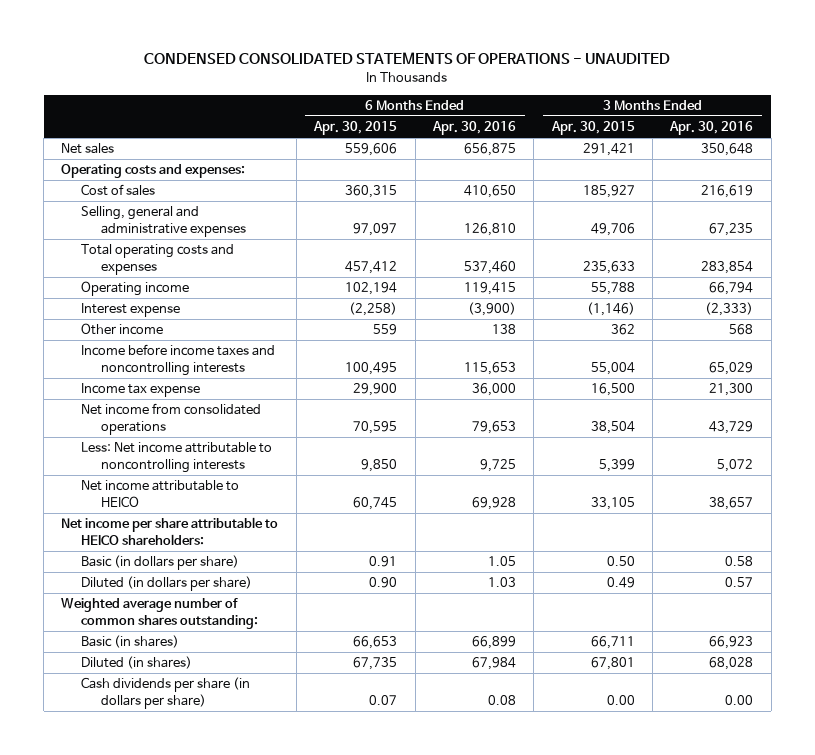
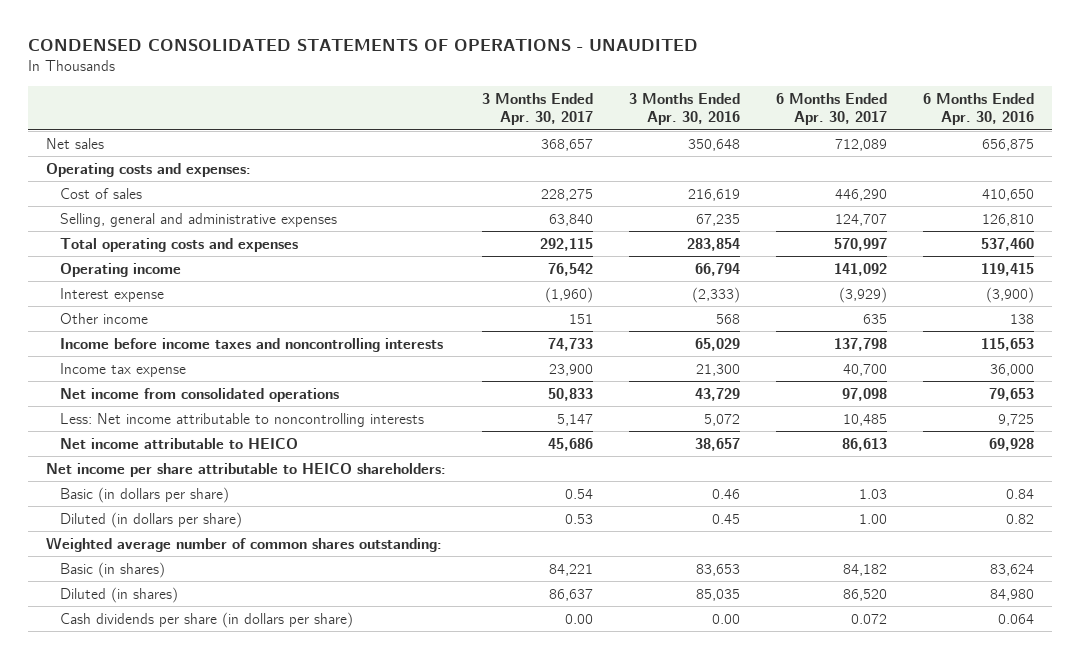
[313,121,398,136] Apr. 30, 2015 -> none
[550,121,635,136] Apr. 30, 2015 -> none
none -> [481,93,593,126] 3 Months Ended Apr. 30, 2017
none -> [775,93,887,126] 6 Months Ended Apr. 30, 2017
[487,556,516,567] 1.05 -> [1005,488,1034,499] 0.84
[725,556,754,567] 0.58 -> [711,488,740,499] 0.46
[487,577,516,588] 1.03 -> [1005,513,1034,524] 0.82
[725,577,754,588] 0.57 -> [711,513,740,524] 0.45
[471,636,516,650] 66,899 -> [989,563,1034,576] 83,624
[709,636,754,650] 66,923 -> [695,563,740,576] 83,653
[471,657,516,671] 67,984 -> [989,588,1034,601] 84,980
[709,657,754,671] 68,028 -> [695,588,740,601] 85,035
[487,694,516,705] 0.08 -> [997,613,1034,624] 0.064

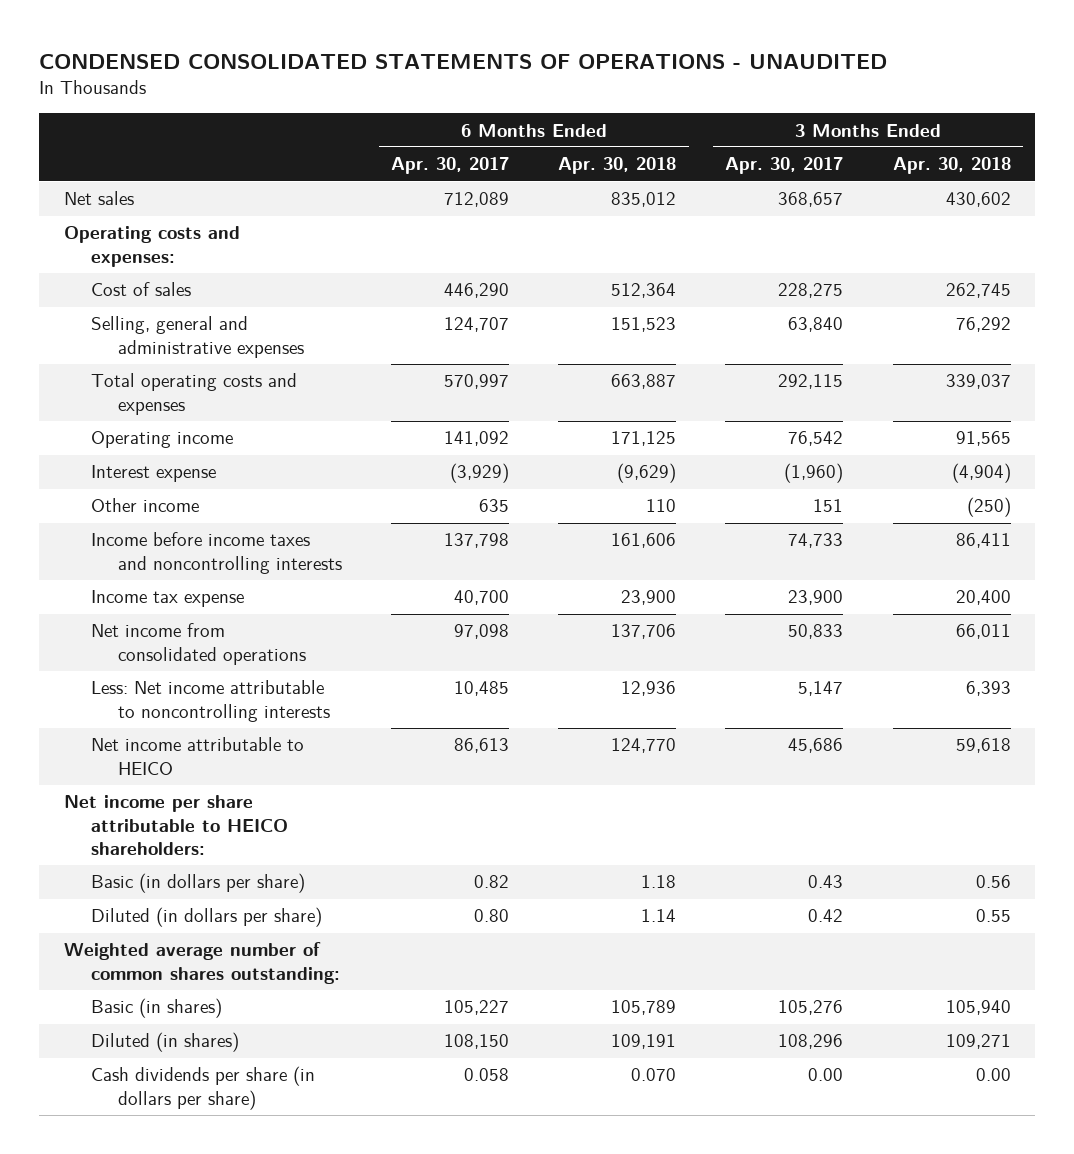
[628,93,740,126] 3 Months Ended Apr. 30, 2016 -> none
[922,93,1034,126] 6 Months Ended Apr. 30, 2016 -> none
none -> [558,157,677,175] Apr. 30, 2018
none -> [892,157,1011,175] Apr. 30, 2018
[564,488,593,499] 0.54 -> [808,875,844,889] 0.43
[858,488,887,499] 1.03 -> [474,875,510,889] 0.82
[564,513,593,524] 0.53 -> [808,909,844,923] 0.42
[858,513,887,524] 1.00 -> [474,909,510,923] 0.80
[548,563,593,576] 84,221 -> [778,1000,844,1016] 105,276
[842,563,887,576] 84,182 -> [444,1000,510,1016] 105,227
[548,588,593,601] 86,637 -> [778,1034,844,1050] 108,296
[842,588,887,601] 86,520 -> [444,1034,510,1050] 108,150
[850,613,887,624] 0.072 -> [464,1068,510,1082] 0.058

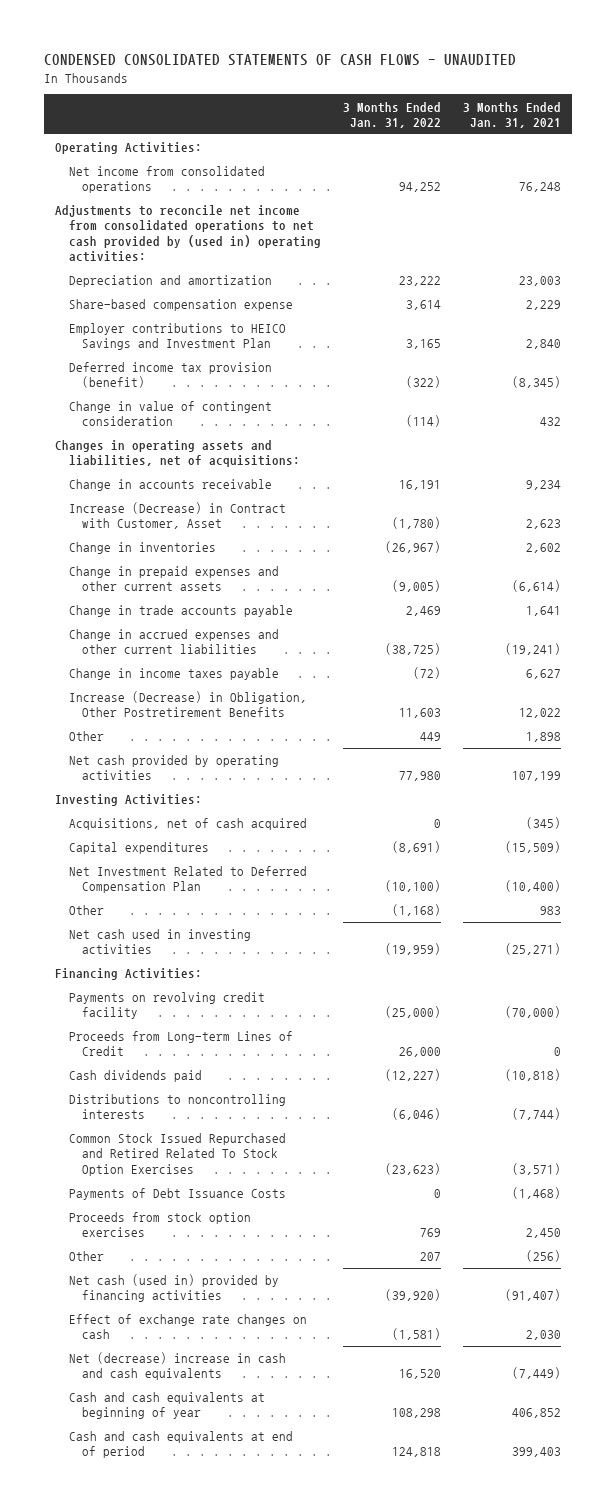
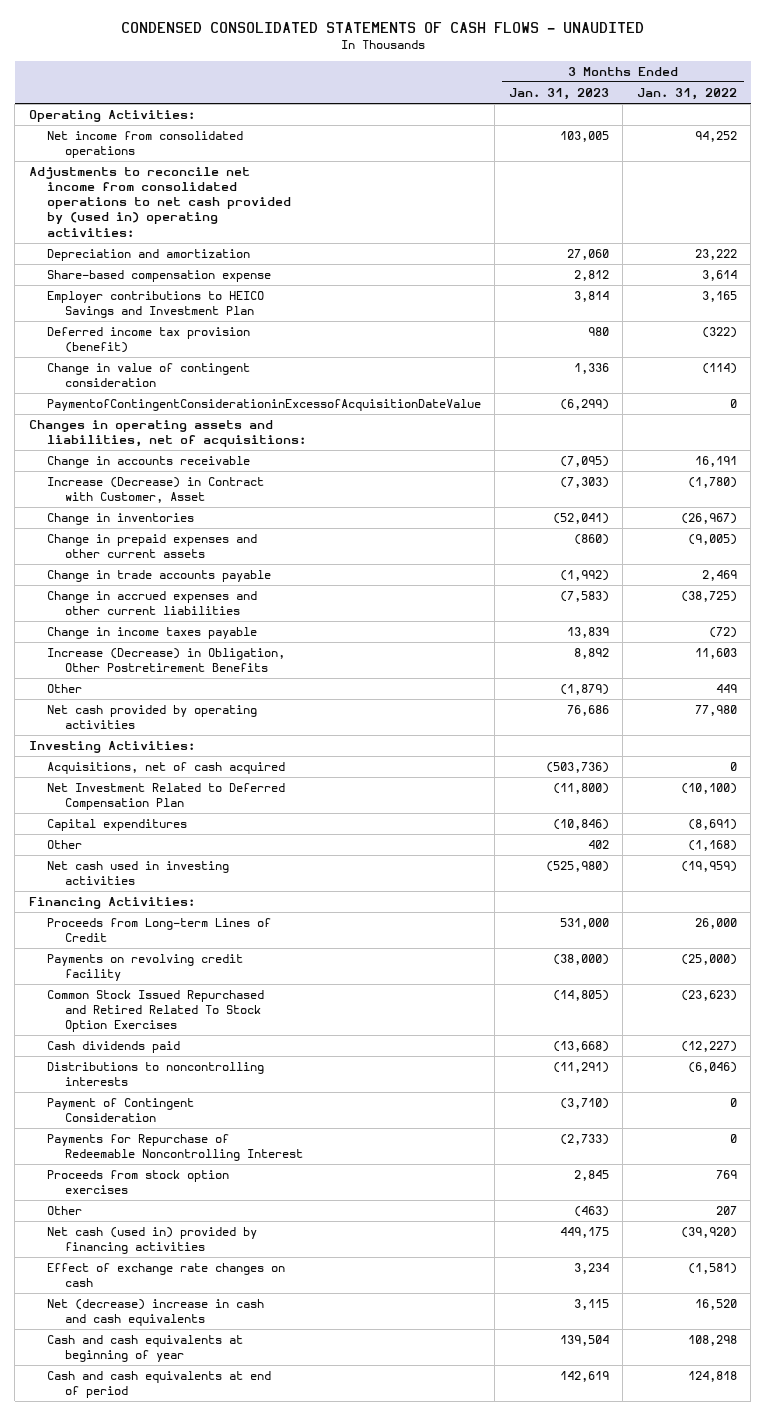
[462,101,561,128] 3 Months Ended Jan. 31, 2021 -> none
none -> [508,87,609,100] Jan. 31, 2023
none -> [46,399,481,412] PaymentofContingentConsiderationinExcessofAcquisitionDateValue
[68,842,209,855] Capital expenditures -> [46,819,187,832] Capital expenditures
[68,992,265,1020] Payments on revolving credit facility -> [46,954,243,982] Payments on revolving credit facility
[68,1133,286,1176] Common Stock Issued Repurchased and Retired Related To Stock Option Exercises -> [46,990,264,1033] Common Stock Issued Repurchased and Retired Related To Stock Option Exercises
[68,1188,286,1201] Payments of Debt Issuance Costs -> none
none -> [46,1098,194,1123] Payment of Contingent Consideration
none -> [46,1134,303,1162] Payments for Repurchase of Redeemable Noncontrolling Interest

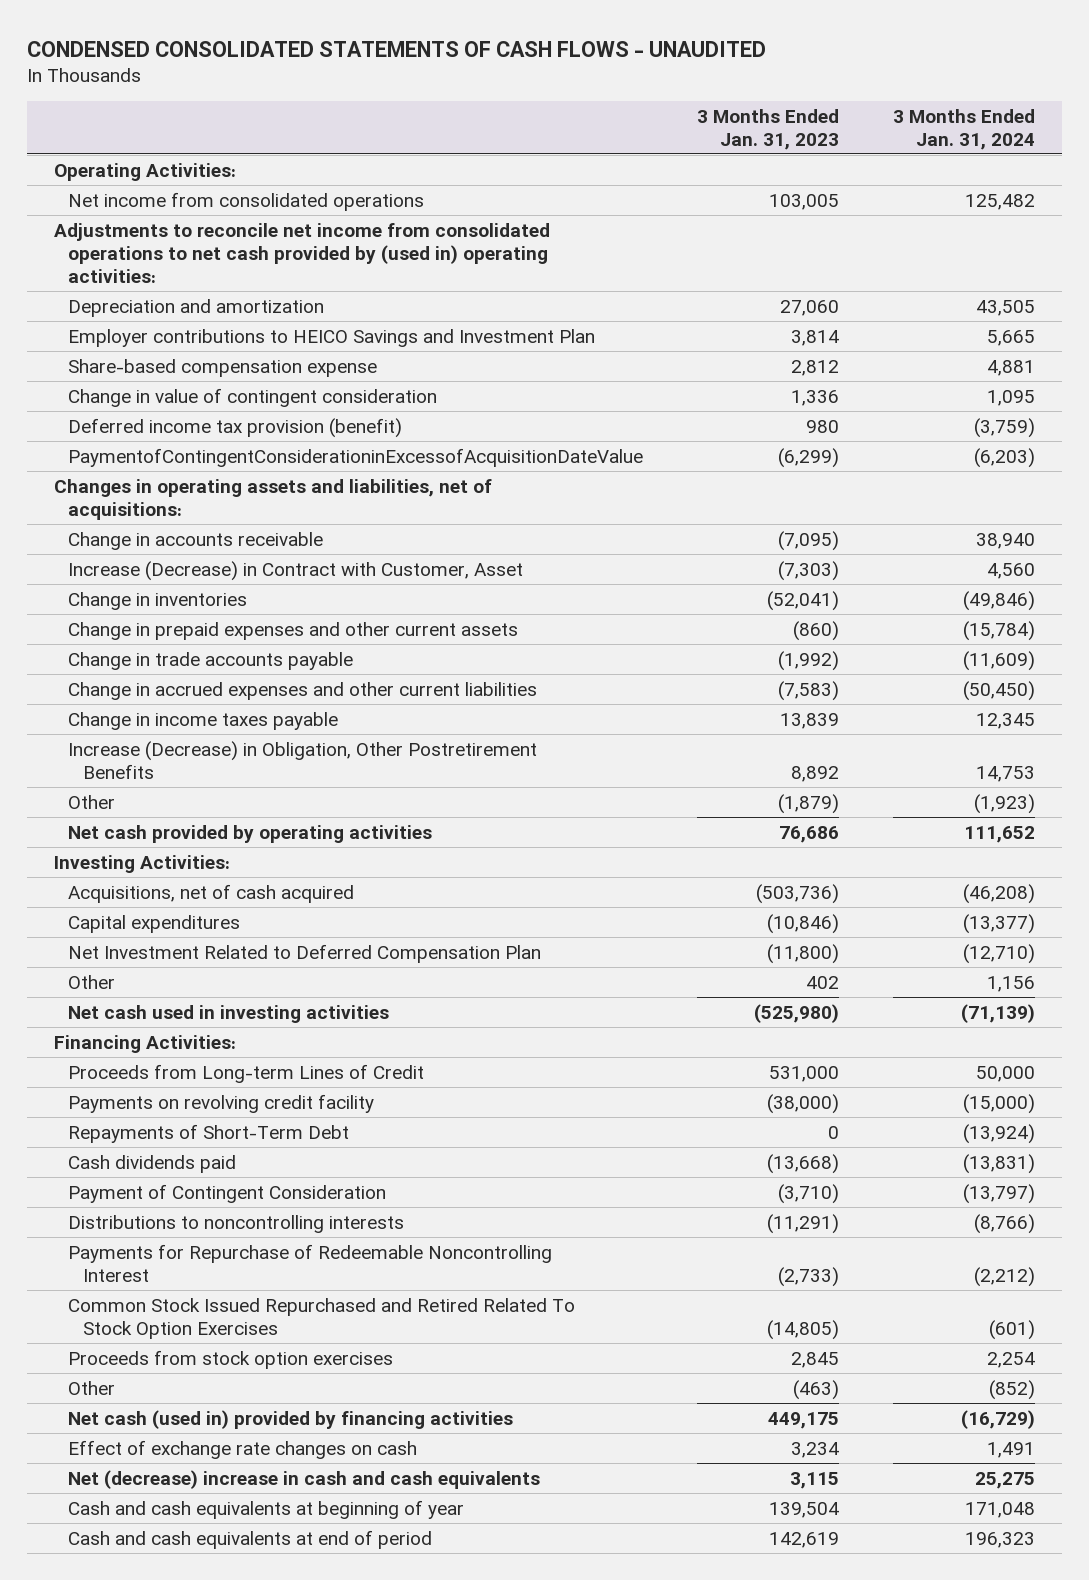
[636,87,737,100] Jan. 31, 2022 -> none
none -> [892,108,1035,150] 3 Months Ended Jan. 31, 2024
[46,270,271,283] Share-based compensation expense -> [68,358,378,377] Share-based compensation expense
[46,327,250,354] Deferred income tax provision (benefit) -> [68,417,403,438] Deferred income tax provision (benefit)
[46,783,285,811] Net Investment Related to Deferred Compensation Plan -> [68,943,542,963] Net Investment Related to Deferred Compensation Plan
none -> [68,1123,350,1143] Repayments of Short-Term Debt
[46,1062,264,1087] Distributions to noncontrolling interests -> [68,1214,405,1233] Distributions to noncontrolling interests
[46,990,264,1033] Common Stock Issued Repurchased and Retired Related To Stock Option Exercises -> [68,1297,576,1339] Common Stock Issued Repurchased and Retired Related To Stock Option Exercises

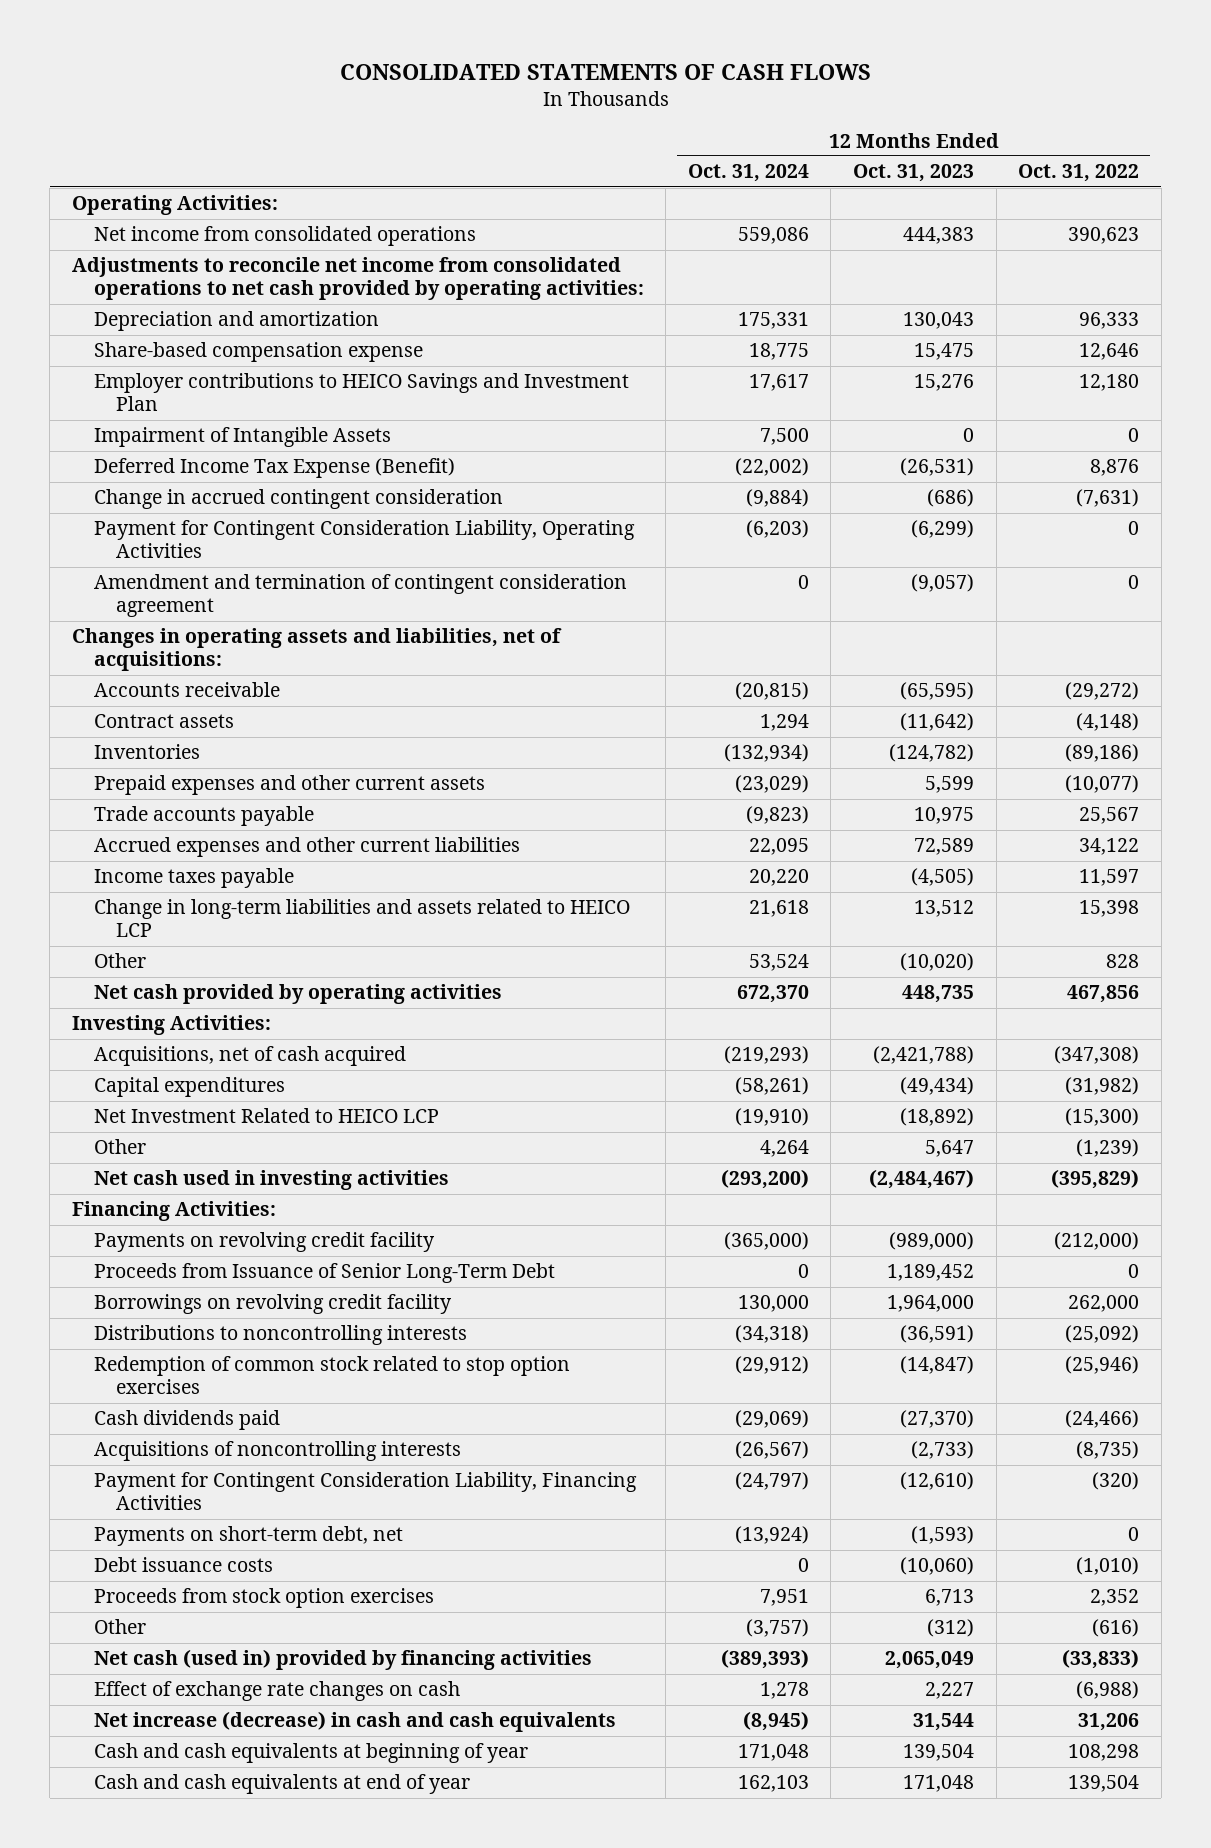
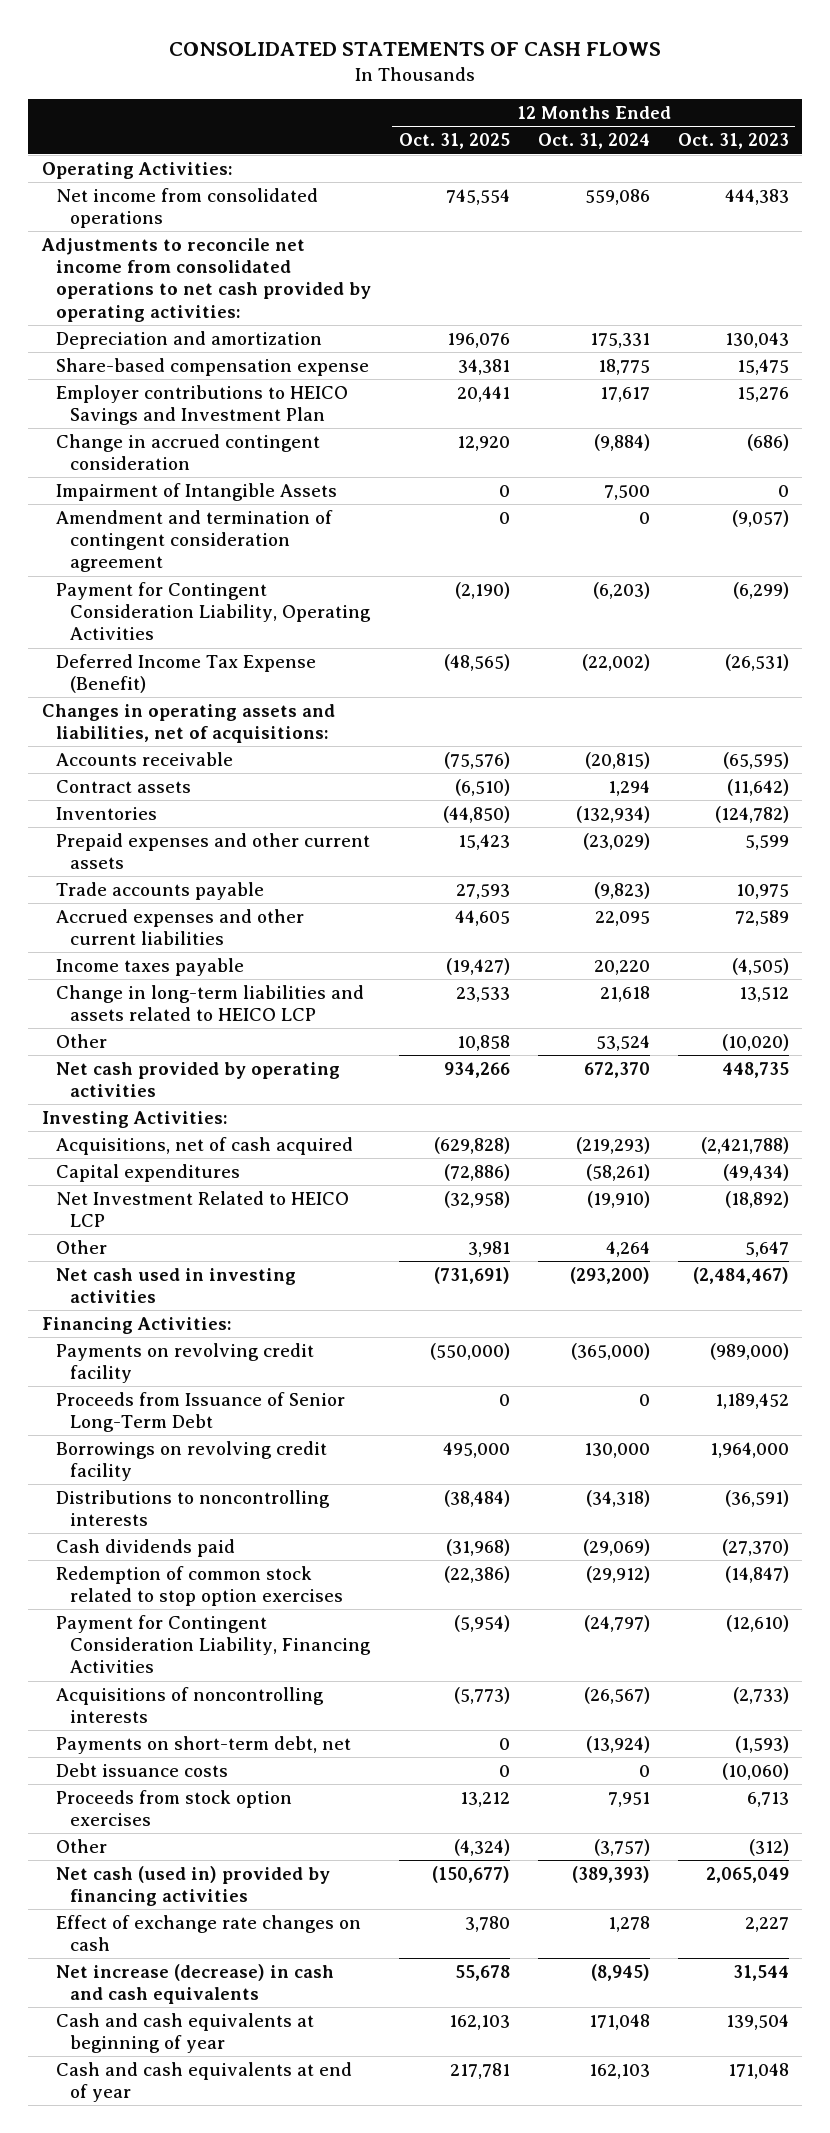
[1018,164,1140,183] Oct. 31, 2022 -> none
none -> [398,133,510,150] Oct. 31, 2025
[93,427,391,448] Impairment of Intangible Assets -> [55,482,337,501] Impairment of Intangible Assets
[93,520,635,559] Payment for Contingent Consideration Liability, Operating Activities -> [55,581,371,641] Payment for Contingent Consideration Liability, Operating Activities
[93,458,455,479] Deferred Income Tax Expense (Benefit) -> [55,653,316,694] Deferred Income Tax Expense (Benefit)
[93,1356,570,1395] Redemption of common stock related to stop option exercises -> [55,1565,343,1607] Redemption of common stock related to stop option exercises
[93,1441,461,1462] Acquisitions of noncontrolling interests -> [55,1686,324,1724] Acquisitions of noncontrolling interests

